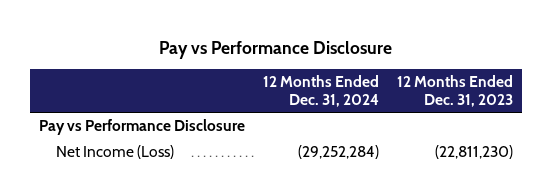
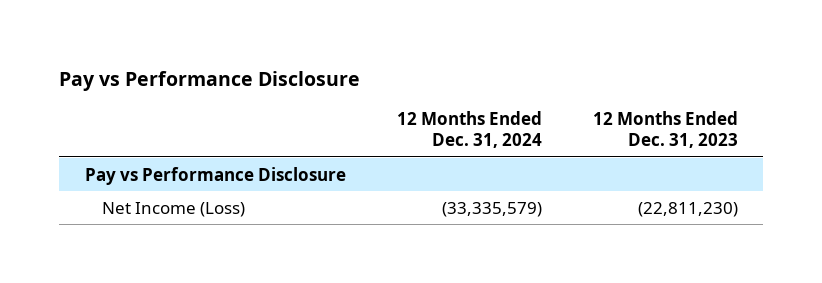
[297,145,379,160] (29,252,284) -> [441,201,542,217] (33,335,579)

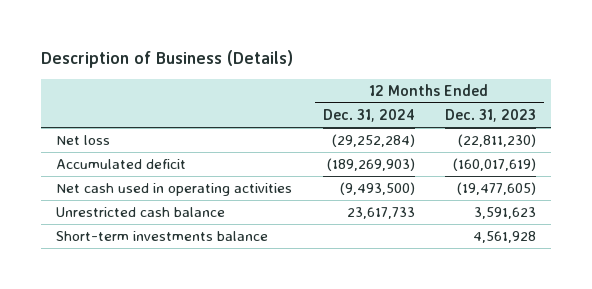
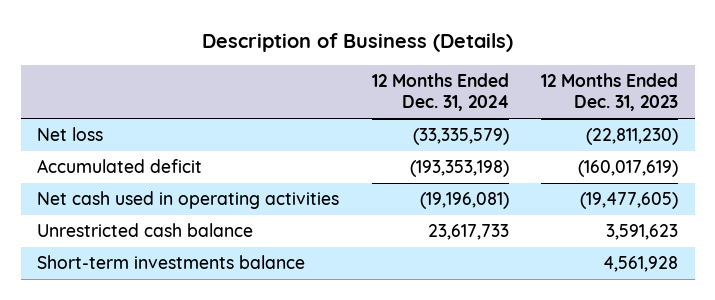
[331,134,415,148] (29,252,284) -> [412,128,509,146] (33,335,579)
[326,158,415,172] (189,269,903) -> [409,160,509,178] (193,353,198)
[339,182,415,196] (9,493,500) -> [419,192,509,210] (19,196,081)

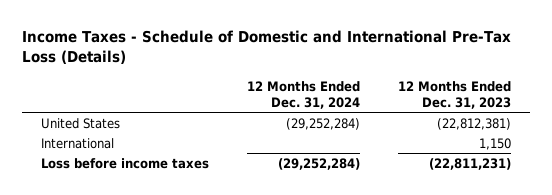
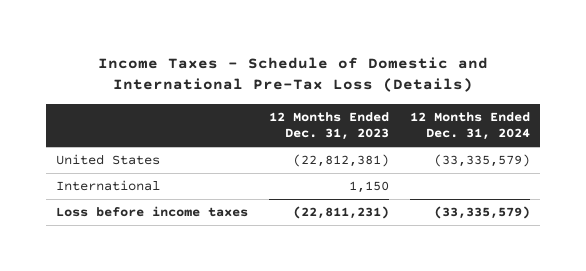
[285,117,360,130] (29,252,284) -> [433,154,530,168] (33,335,579)
[277,157,360,170] (29,252,284) -> [433,206,530,220] (33,335,579)

